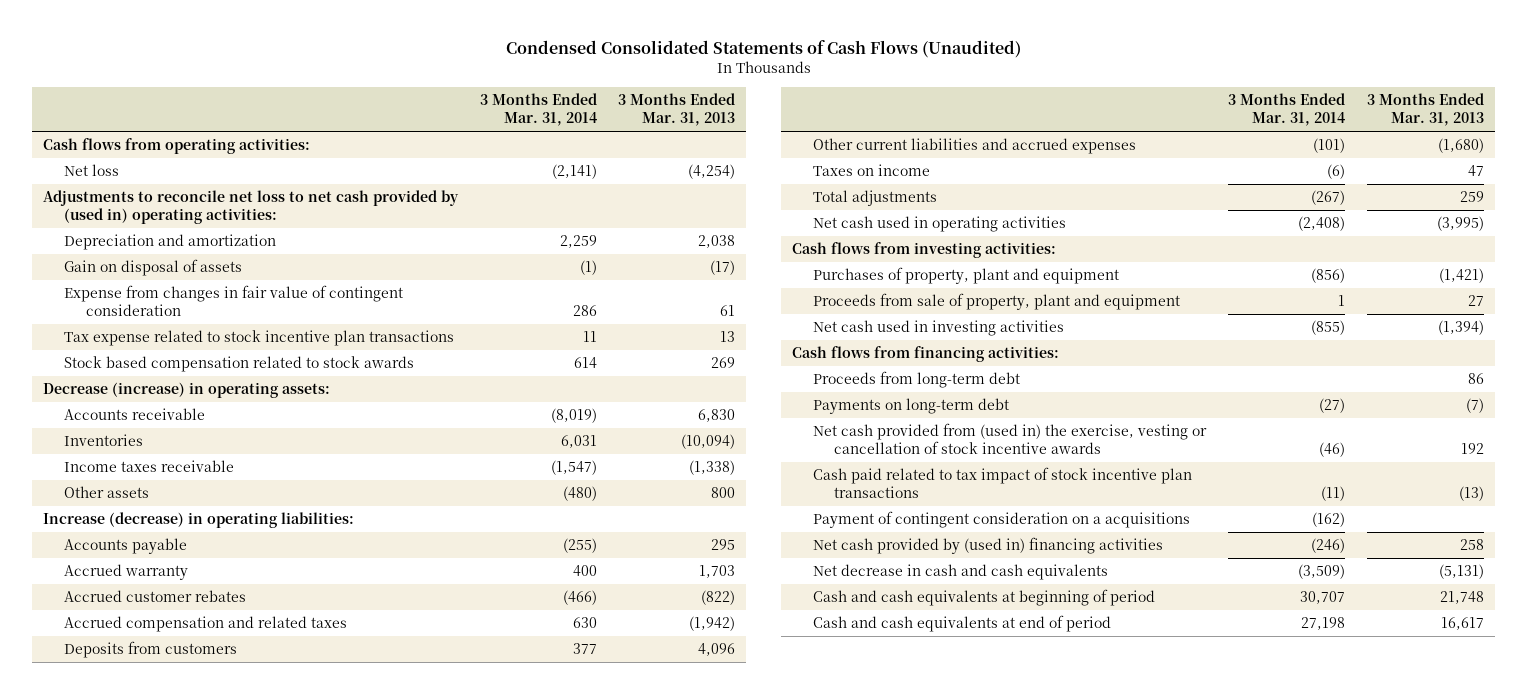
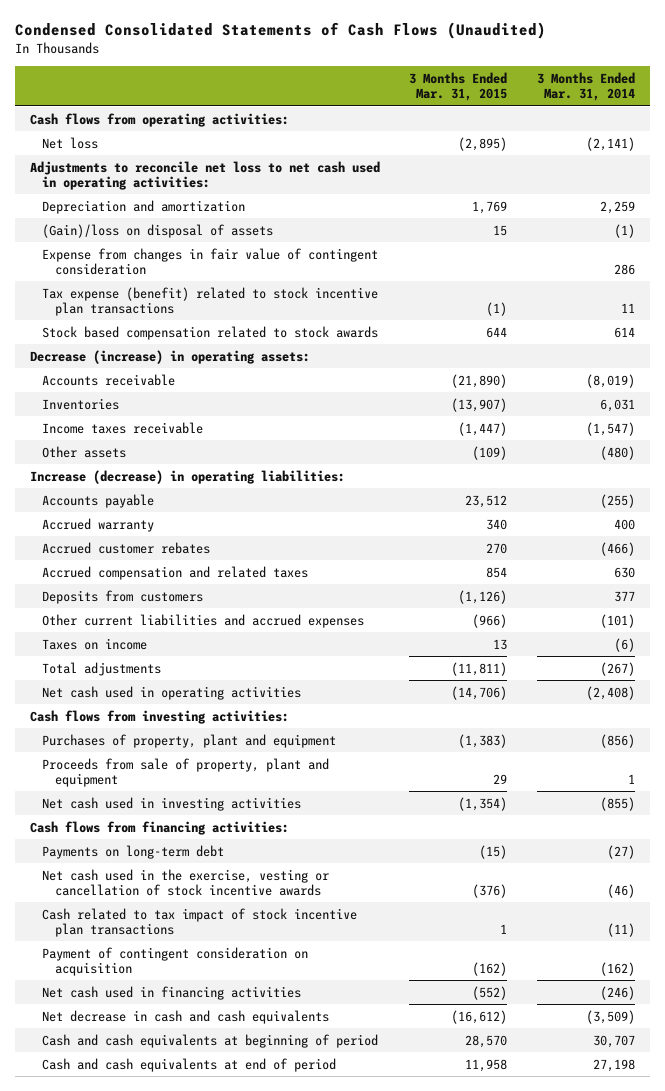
[618,93,736,127] 3 Months Ended Mar. 31, 2013 -> none
none -> [409,71,508,102] 3 Months Ended Mar. 31, 2015
[43,190,460,225] Adjustments to reconcile net loss to net cash provided by (used in) operating activities: -> [29,160,380,191] Adjustments to reconcile net loss to net cash used in operating activities:
[64,259,243,277] Gain on disposal of assets -> [42,223,274,238] (Gain)/loss on disposal of assets
[64,330,455,347] Tax expense related to stock incentive plan transactions -> [42,286,379,317] Tax expense (benefit) related to stock incentive plan transactions
[812,371,1020,389] Proceeds from long-term debt -> none
[812,423,1207,455] Net cash provided from (used in) the exercise, vesting or cancellation of stock incentive awards -> [42,868,330,897] Net cash used in the exercise, vesting or cancellation of stock incentive awards
[812,467,1192,499] Cash paid related to tax impact of stock incentive plan transactions -> [42,907,358,938] Cash related to tax impact of stock incentive plan transactions
[812,511,1190,529] Payment of contingent consideration on a acquisitions -> [42,946,309,977] Payment of contingent consideration on acquisition
[812,537,1163,555] Net cash provided by (used in) financing activities -> [42,985,302,1000] Net cash used in financing activities

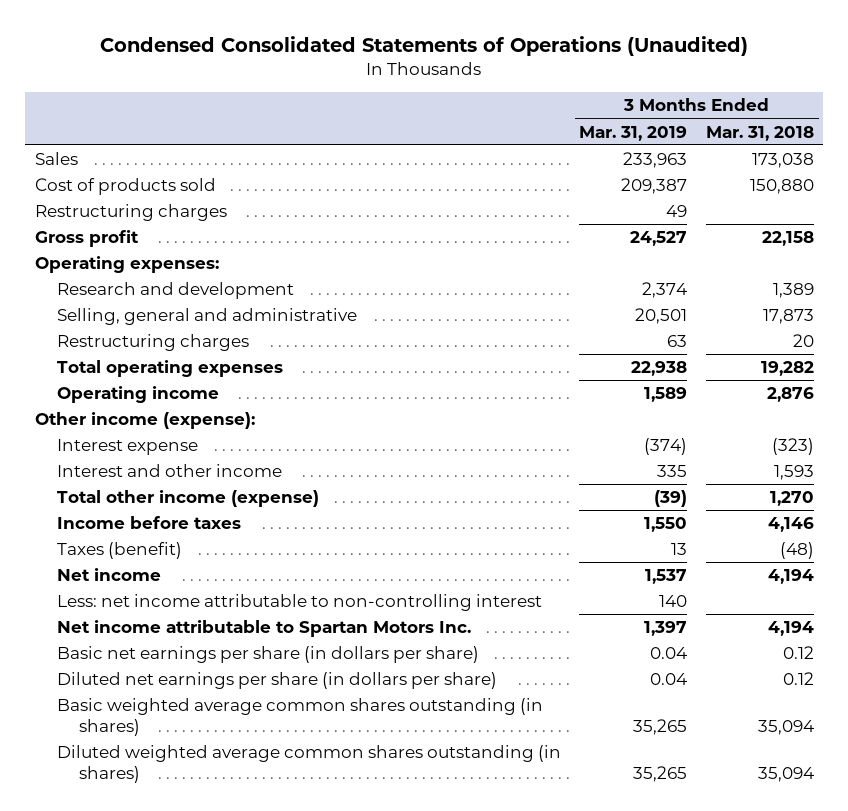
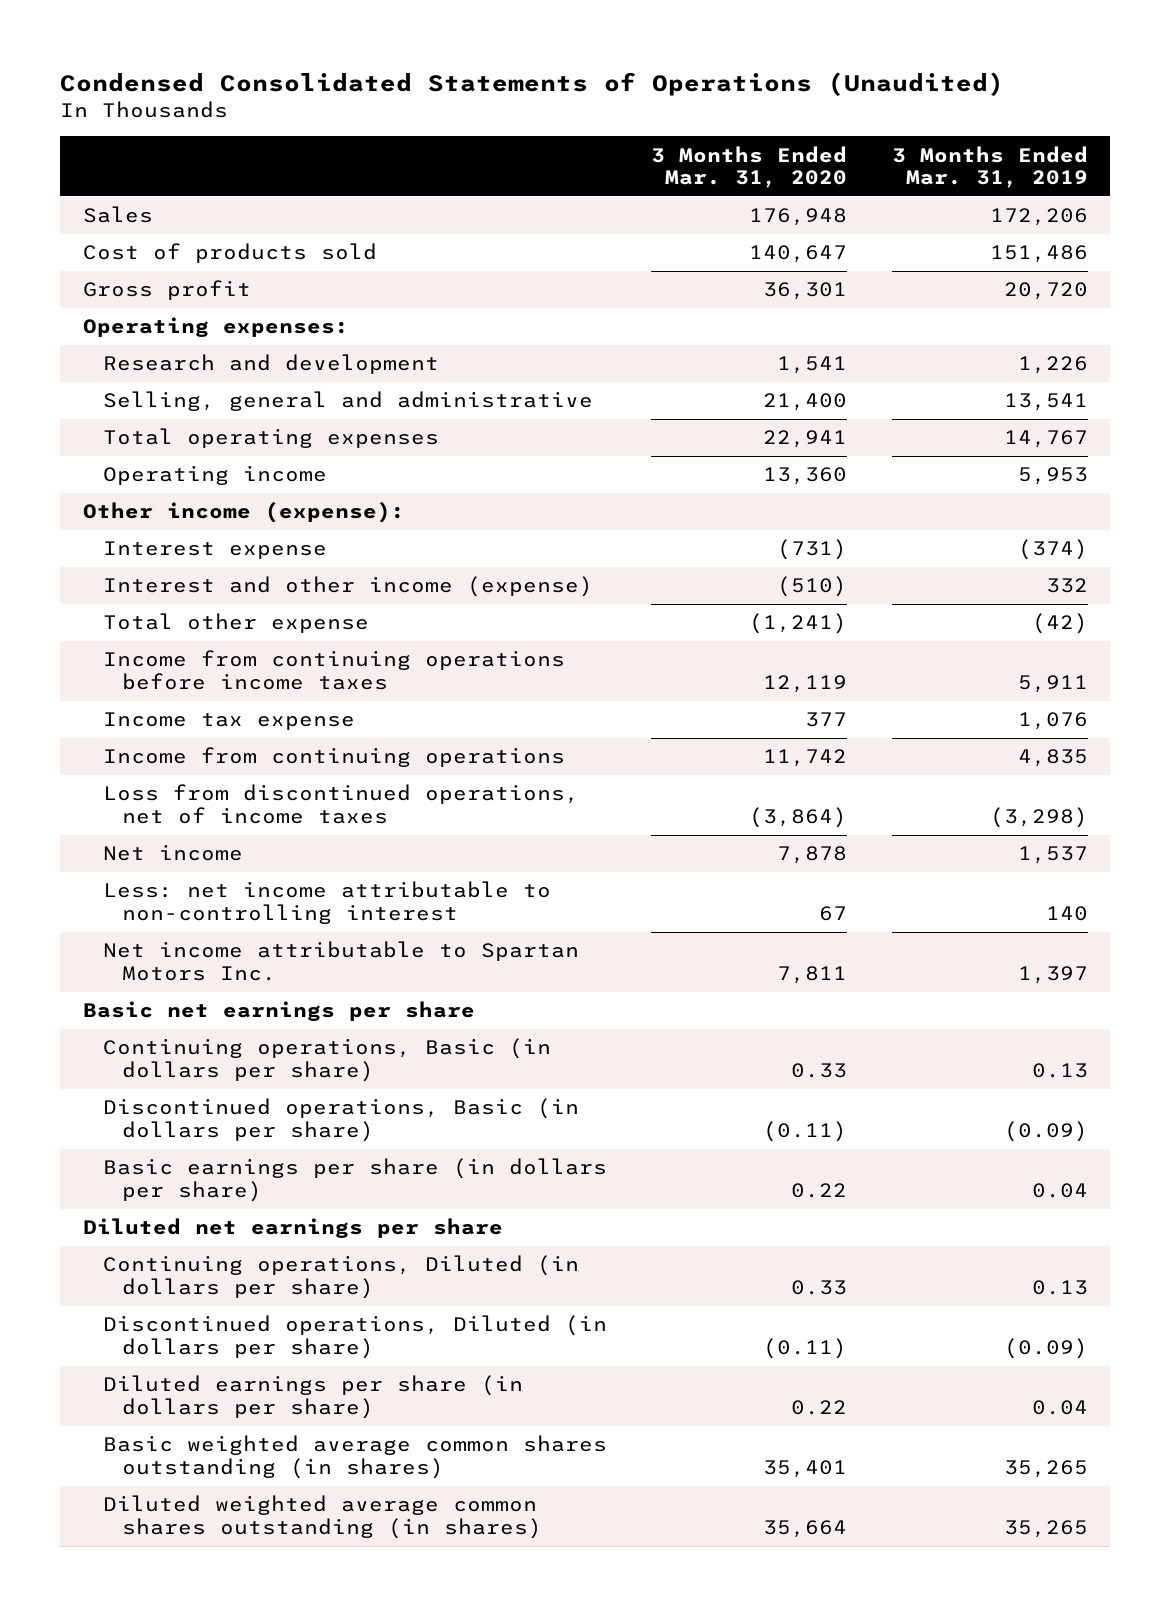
[705,125,814,141] Mar. 31, 2018 -> none
none -> [651,145,848,189] 3 Months Ended Mar. 31, 2020
[34,204,227,222] Restructuring charges -> none
[623,152,688,169] 233,963 -> [989,208,1088,227] 172,206
[621,178,688,195] 209,387 -> [989,245,1088,264] 151,486
[630,231,688,247] 24,527 -> [1003,282,1088,301] 20,720
[56,334,249,352] Restructuring charges -> none
[642,282,688,299] 2,374 -> [1017,356,1088,375] 1,226
[635,308,688,325] 20,501 -> [1003,393,1088,412] 13,541
[631,361,688,377] 22,938 -> [1003,430,1088,449] 14,767
[644,387,688,403] 1,589 -> [1017,467,1088,486] 5,953
[56,464,282,478] Interest and other income -> [102,576,593,598] Interest and other income (expense)
[657,465,688,478] 335 -> [1045,578,1088,594] 332
[56,490,319,508] Total other income (expense) -> [102,613,369,634] Total other expense
[654,490,688,508] (39) -> [1031,613,1088,635] (42)
[56,516,241,530] Income before taxes -> [102,650,565,690] Income from continuing operations before income taxes
[644,517,688,533] 1,550 -> [1017,674,1088,693] 5,911
[56,542,182,560] Taxes (benefit) -> [102,712,355,731] Income tax expense
[671,543,688,556] 13 -> [1017,712,1088,731] 1,076
none -> [102,747,565,768] Income from continuing operations
none -> [102,784,579,824] Loss from discontinued operations, net of income taxes
none -> [82,1001,475,1022] Basic net earnings per share
none -> [102,1038,551,1082] Continuing operations, Basic (in dollars per share)
none -> [102,1098,579,1142] Discontinued operations, Basic (in dollars per share)
[56,646,479,664] Basic net earnings per share (in dollars per share) -> [102,1158,607,1202] Basic earnings per share (in dollars per share)
none -> [82,1218,503,1239] Diluted net earnings per share
none -> [102,1255,579,1299] Continuing operations, Diluted (in dollars per share)
none -> [102,1315,607,1359] Discontinued operations, Diluted (in dollars per share)
[56,672,497,690] Diluted net earnings per share (in dollars per share) -> [102,1375,523,1419] Diluted earnings per share (in dollars per share)

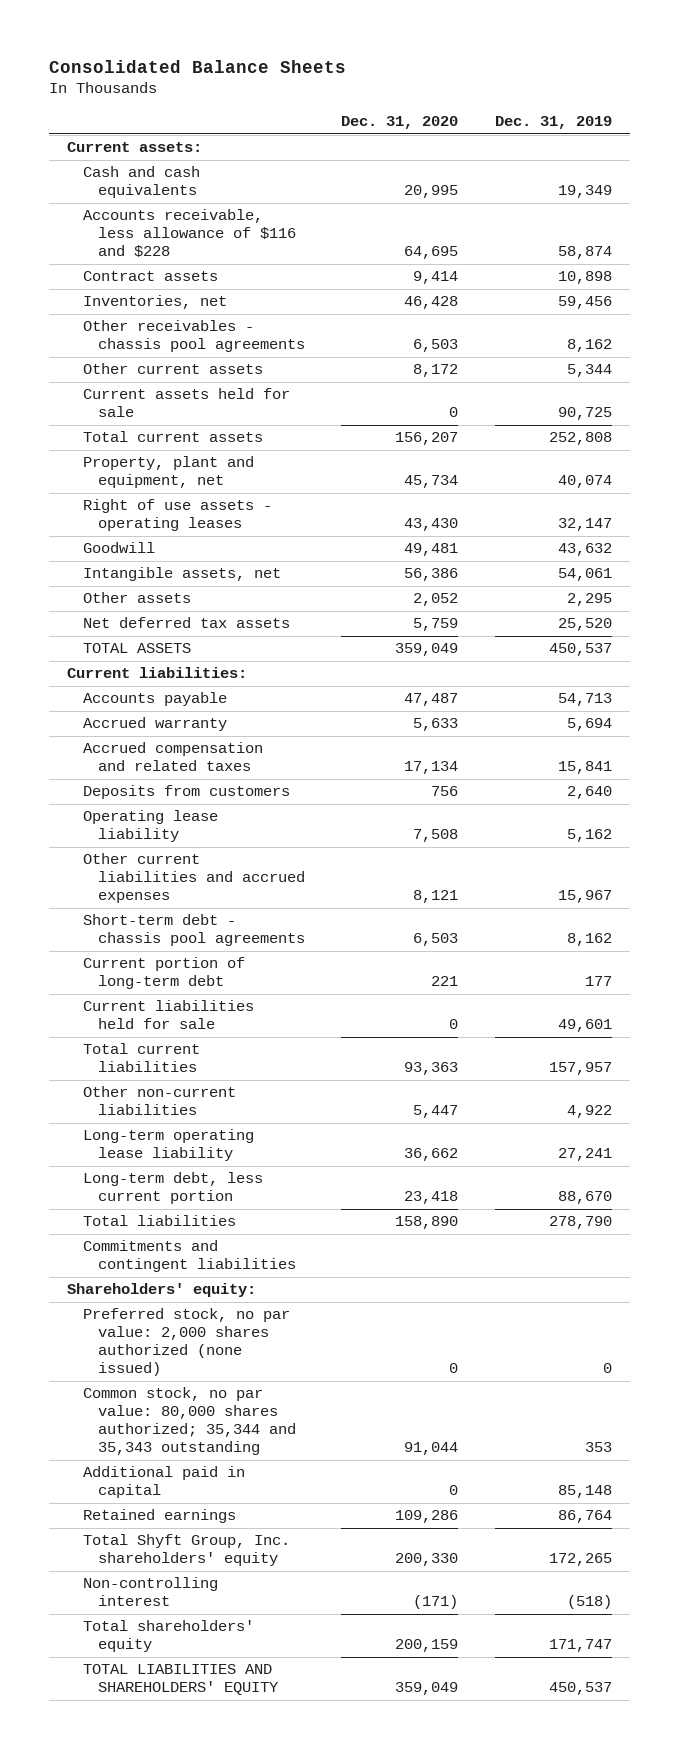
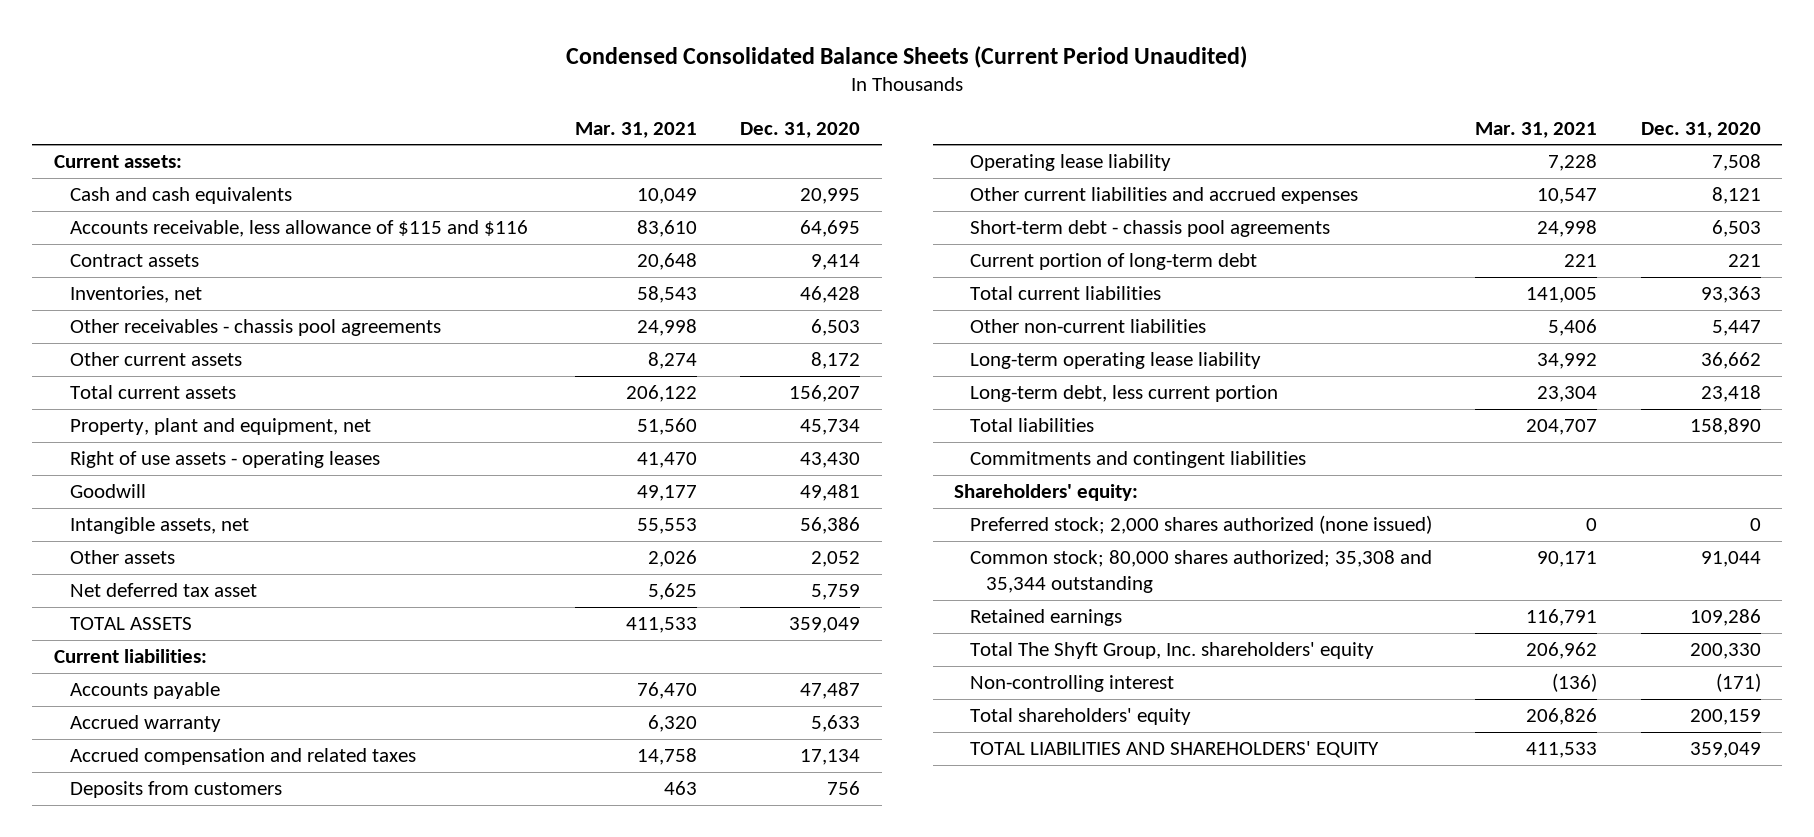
[49,59,347,73] Consolidated Balance Sheets -> [566,45,1248,68] Condensed Consolidated Balance Sheets (Current Period Unaudited)
[494,116,612,130] Dec. 31, 2019 -> none
none -> [575,121,698,138] Mar. 31, 2021
[82,209,296,258] Accounts receivable, less allowance of $116 and $228 -> [70,220,529,238] Accounts receivable, less allowance of $115 and $116
[82,388,290,418] Current assets held for sale -> none
[82,617,290,629] Net deferred tax assets -> [70,583,258,598] Net deferred tax asset
[82,1000,254,1030] Current liabilities held for sale -> none
[82,1466,245,1499] Additional paid in capital -> none
[82,1308,290,1377] Preferred stock, no par value: 2,000 shares authorized (none issued) -> [970,515,1433,535] Preferred stock; 2,000 shares authorized (none issued)
[82,1387,296,1456] Common stock, no par value: 80,000 shares authorized; 35,344 and 35,343 outstanding -> [970,550,1433,593] Common stock; 80,000 shares authorized; 35,308 and 35,344 outstanding
[82,1534,290,1567] Total Shyft Group, Inc. shareholders' equity -> [970,642,1375,660] Total The Shyft Group, Inc. shareholders' equity

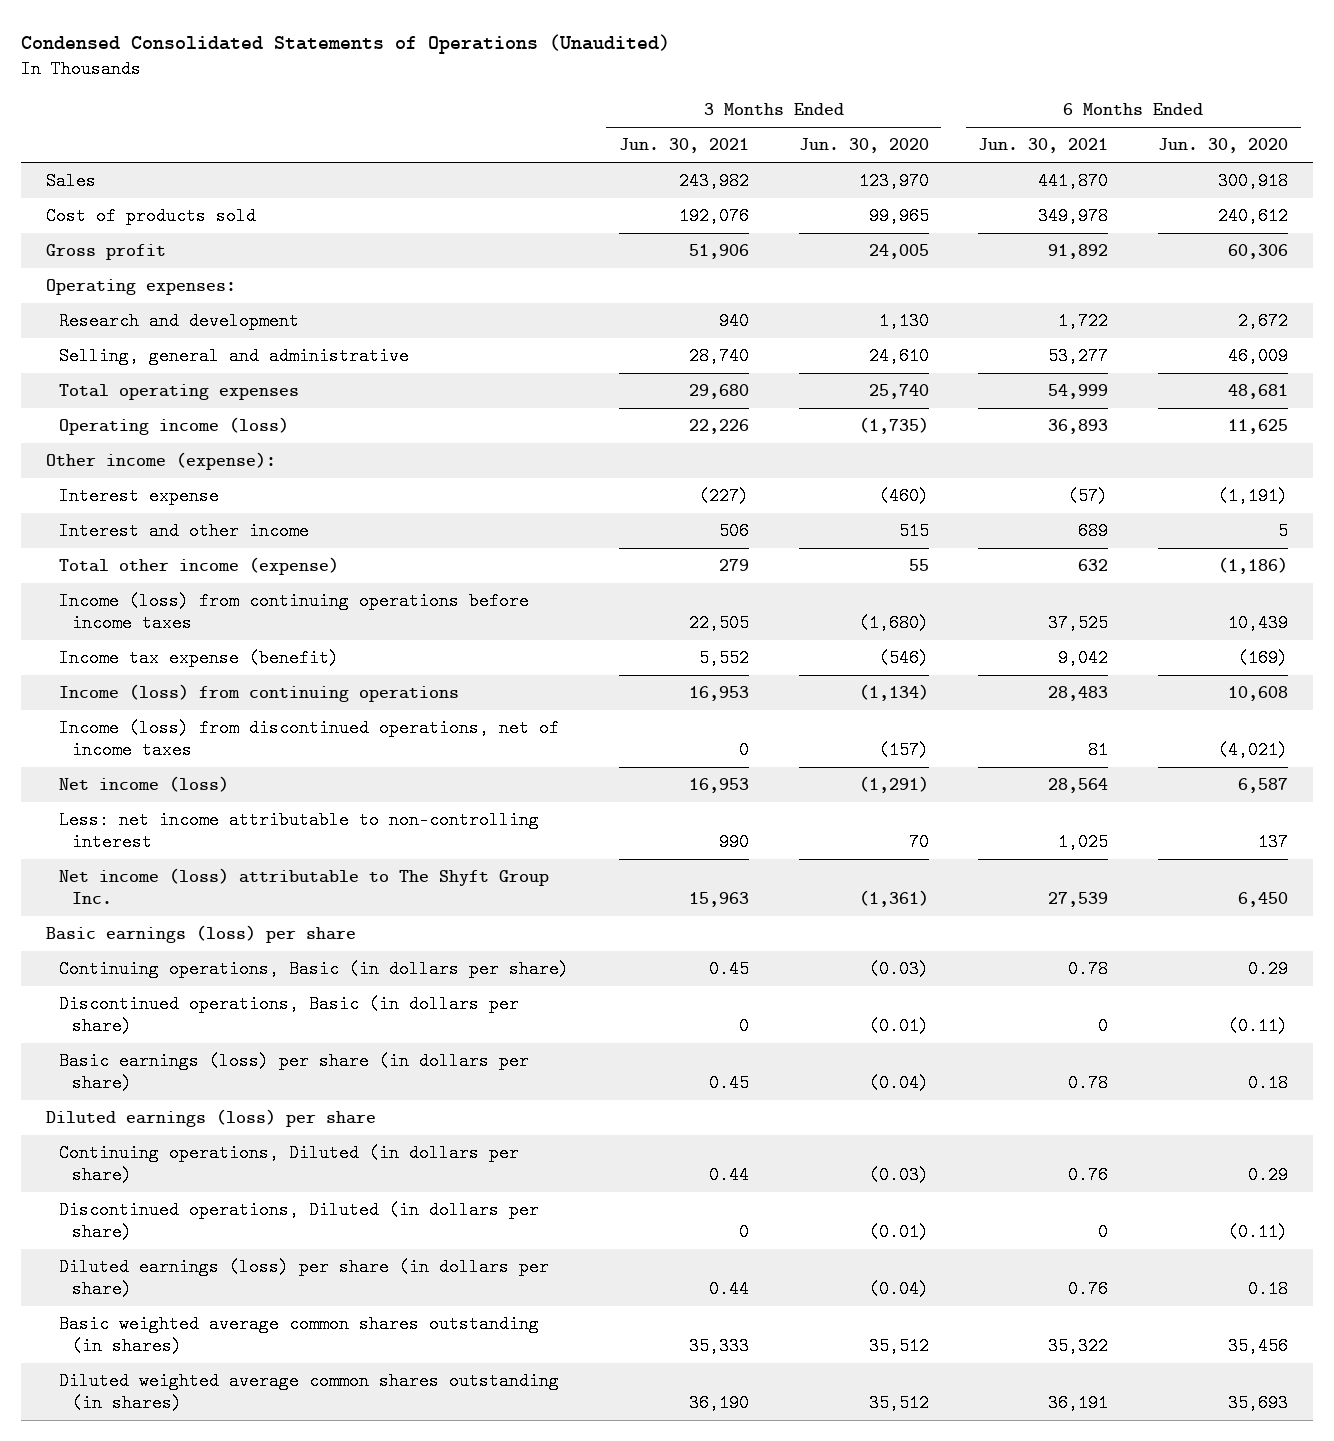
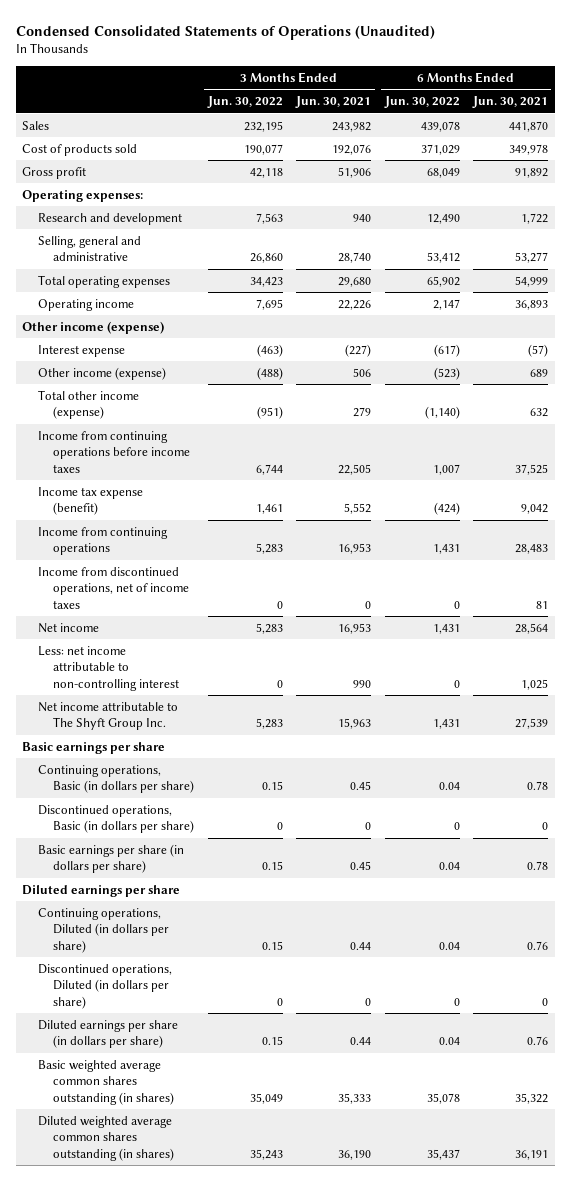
[798,138,929,154] Jun. 30, 2020 -> none
[1158,138,1289,154] Jun. 30, 2020 -> none
none -> [206,95,283,108] Jun. 30, 2022
none -> [383,95,460,108] Jun. 30, 2022
[59,417,290,436] Operating income (loss) -> [37,298,134,311] Operating income
[45,452,276,471] Other income (expense): -> [22,320,165,334] Other income (expense)
[59,522,310,541] Interest and other income -> [37,366,166,380] Other income (expense)
[59,592,530,632] Income (loss) from continuing operations before income taxes -> [37,430,191,473] Income from continuing operations before income taxes
[59,684,460,703] Income (loss) from continuing operations -> [37,526,168,556] Income from continuing operations
[59,719,560,759] Income (loss) from discontinued operations, net of income taxes -> [37,566,190,609] Income from discontinued operations, net of income taxes
[59,776,230,793] Net income (loss) -> [37,622,99,633] Net income
[59,868,550,904] Net income (loss) attributable to The Shyft Group Inc. -> [37,701,178,731] Net income attributable to The Shyft Group Inc.
[45,925,356,944] Basic earnings (loss) per share -> [22,741,166,754] Basic earnings per share
[59,1052,530,1092] Basic earnings (loss) per share (in dollars per share) -> [37,843,184,874] Basic earnings per share (in dollars per share)
[45,1109,376,1128] Diluted earnings (loss) per share -> [22,884,181,897] Diluted earnings per share
[59,1258,550,1298] Diluted earnings (loss) per share (in dollars per share) -> [37,1019,178,1049] Diluted earnings per share (in dollars per share)

